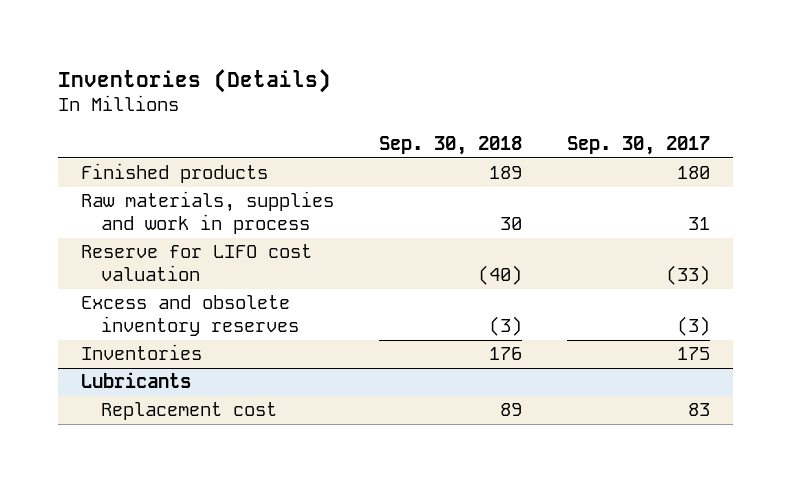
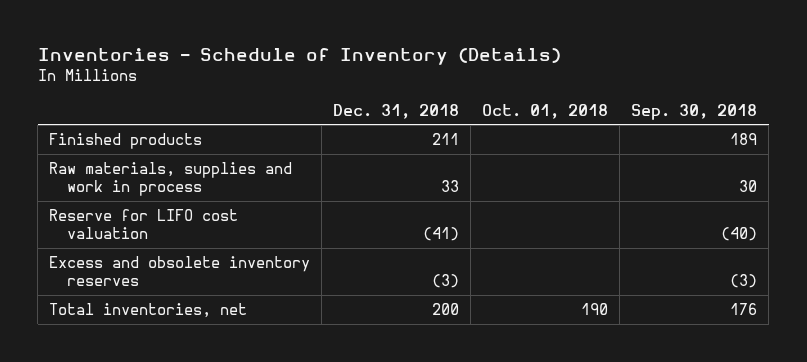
[58,68,332,93] Inventories (Details) -> [37,47,561,65] Inventories - Schedule of Inventory (Details)
[567,136,711,156] Sep. 30, 2017 -> none
none -> [333,103,460,119] Dec. 31, 2018
none -> [482,103,609,119] Oct. 01, 2018
[80,372,191,389] Lubricants -> none
[101,402,278,421] Replacement cost -> none
[80,344,202,361] Inventories -> [49,303,248,319] Total inventories, net

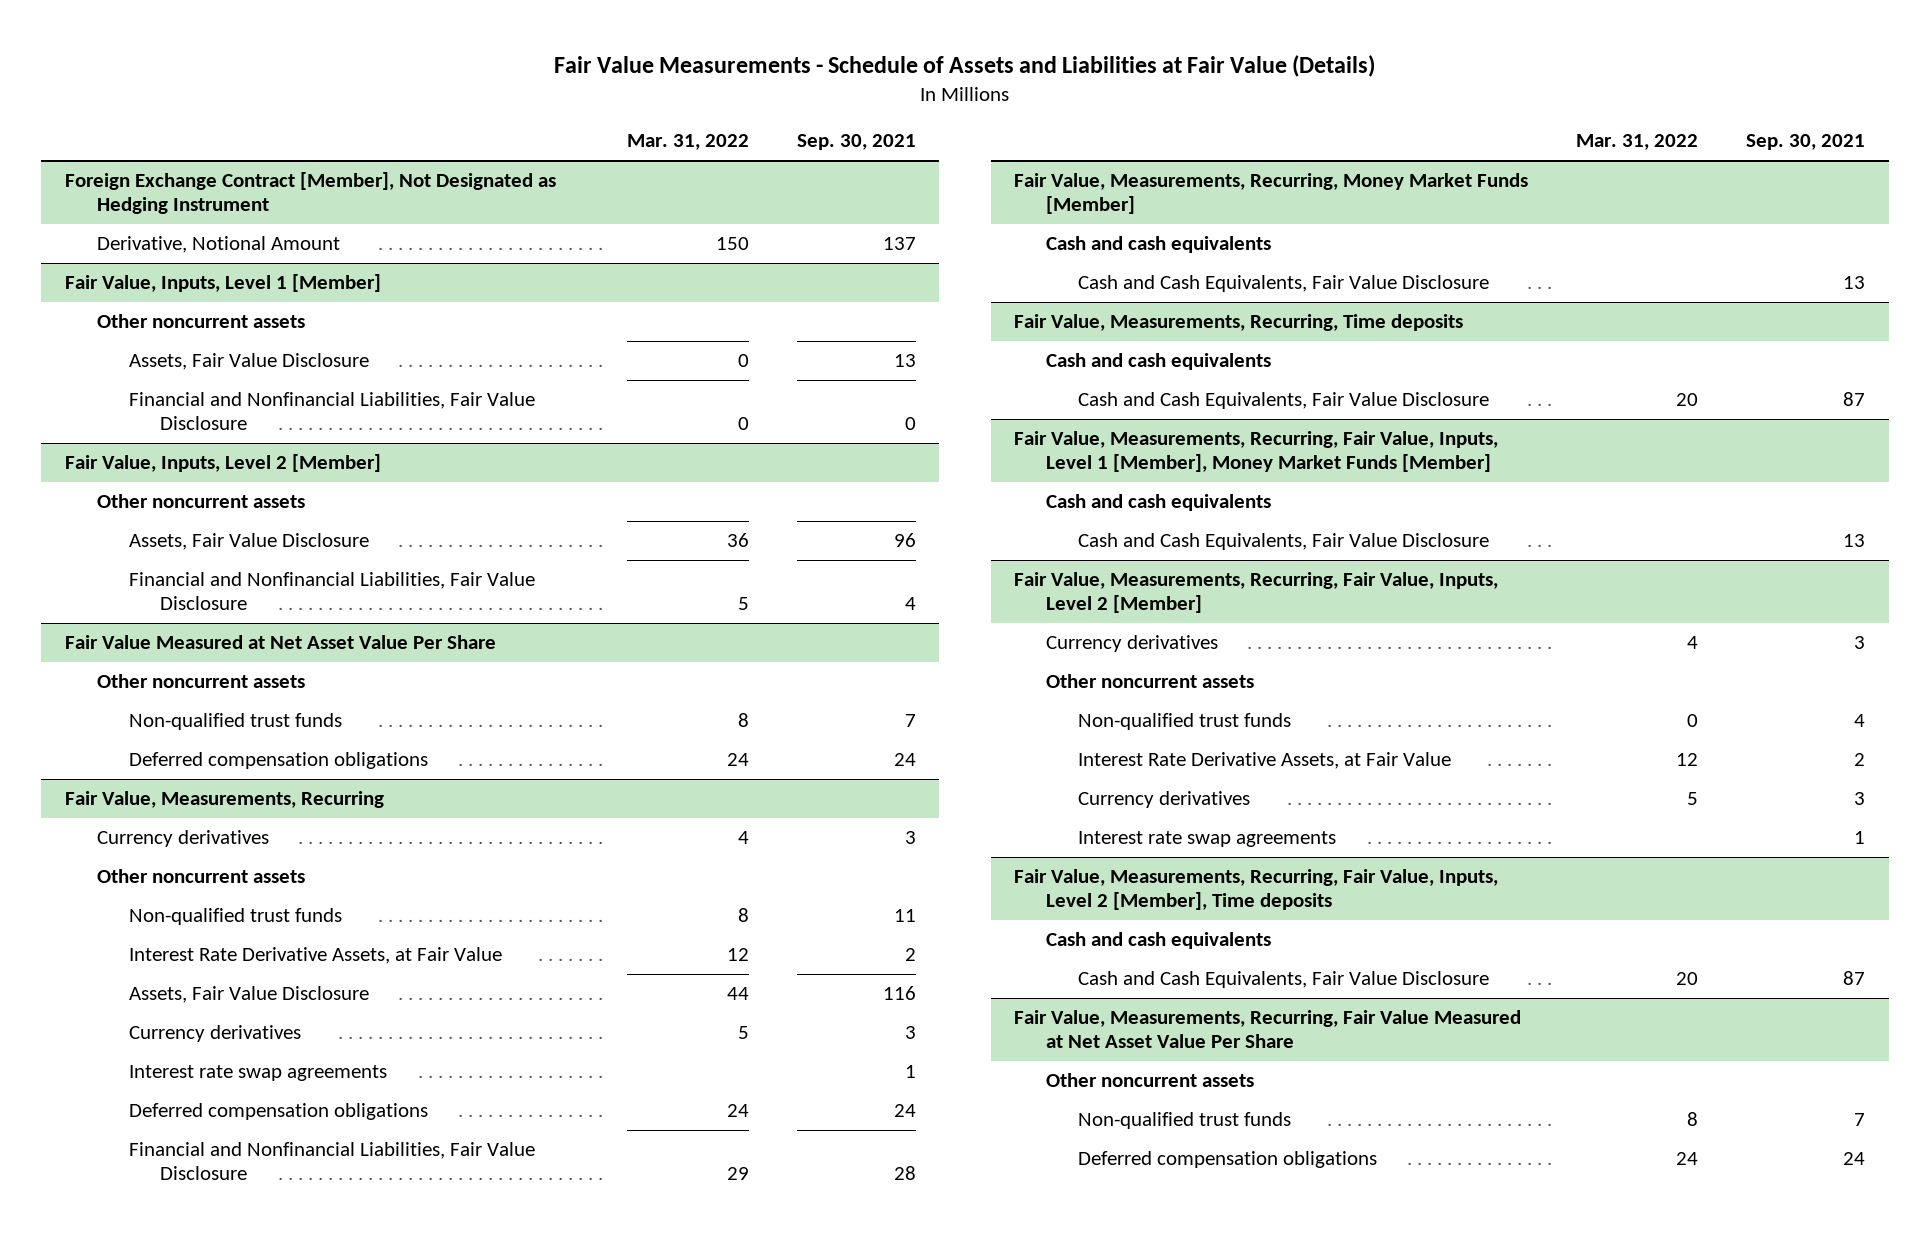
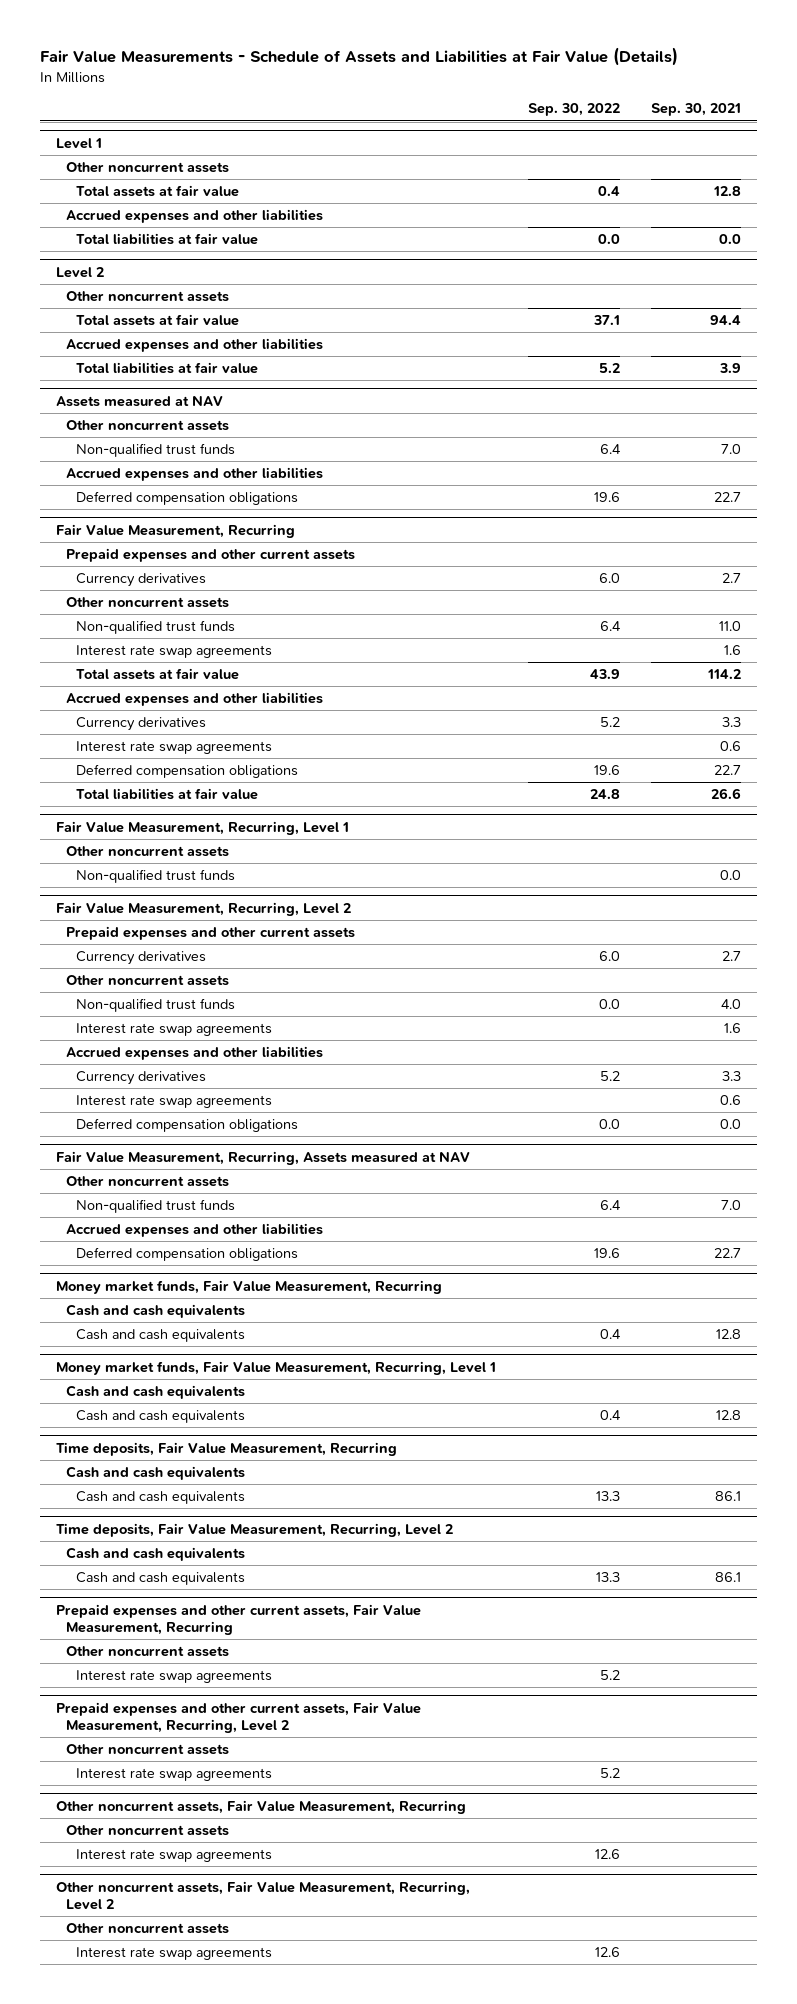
[626,134,749,151] Mar. 31, 2022 -> none
none -> [527,103,620,117] Sep. 30, 2022
[65,172,557,215] Foreign Exchange Contract [Member], Not Designated as Hedging Instrument -> none
[96,236,340,254] Derivative, Notional Amount -> none
[65,274,382,293] Fair Value, Inputs, Level 1 [Member] -> [55,137,102,149] Level 1
[128,353,369,371] Assets, Fair Value Disclosure -> [76,185,240,198] Total assets at fair value
[893,354,916,368] 13 -> [713,186,742,197] 12.8
none -> [66,209,324,224] Accrued expenses and other liabilities
[128,392,535,431] Financial and Nonfinancial Liabilities, Fair Value Disclosure -> [76,233,259,246] Total liabilities at fair value
[904,417,916,431] 0 -> [719,234,742,245] 0.0
[65,454,382,473] Fair Value, Inputs, Level 2 [Member] -> [55,266,104,278] Level 2
[128,533,369,551] Assets, Fair Value Disclosure -> [76,314,240,327] Total assets at fair value
[893,533,916,548] 96 -> [710,315,742,326] 94.4
none -> [66,338,324,353] Accrued expenses and other liabilities
[128,572,535,611] Financial and Nonfinancial Liabilities, Fair Value Disclosure -> [76,362,259,375] Total liabilities at fair value
[904,597,916,611] 4 -> [719,363,742,374] 3.9
[65,635,497,650] Fair Value Measured at Net Asset Value Per Share -> [55,395,223,407] Assets measured at NAV
[904,714,916,728] 7 -> [721,444,742,455] 7.0
none -> [66,467,324,482] Accrued expenses and other liabilities
[893,753,916,767] 24 -> [714,492,742,503] 22.7
[65,791,385,809] Fair Value, Measurements, Recurring -> [55,523,295,538] Fair Value Measurement, Recurring
none -> [66,548,356,563] Prepaid expenses and other current assets
[904,831,916,845] 3 -> [722,573,742,584] 2.7
[893,909,916,923] 11 -> [719,621,742,632] 11.0
[128,947,502,965] Interest Rate Derivative Assets, at Fair Value -> [76,645,273,659] Interest rate swap agreements
[904,948,916,962] 2 -> [724,645,742,656] 1.6
[128,986,369,1004] Assets, Fair Value Disclosure -> [76,668,240,681] Total assets at fair value
[882,986,916,1001] 116 -> [707,669,742,680] 114.2
none -> [66,692,324,707] Accrued expenses and other liabilities
[904,1026,916,1040] 3 -> [722,717,742,728] 3.3
[904,1065,916,1079] 1 -> [720,741,742,752] 0.6
[893,1104,916,1118] 24 -> [714,765,742,776] 22.7
[128,1142,535,1181] Financial and Nonfinancial Liabilities, Fair Value Disclosure -> [76,788,259,801] Total liabilities at fair value
[893,1166,916,1181] 28 -> [711,788,742,800] 26.6
none -> [55,820,349,835] Fair Value Measurement, Recurring, Level 1
none -> [66,846,230,858] Other noncurrent assets
none -> [76,869,236,884] Non-qualified trust funds
none -> [55,901,351,916] Fair Value Measurement, Recurring, Level 2
none -> [66,926,356,941] Prepaid expenses and other current assets
none -> [76,951,207,966] Currency derivatives
none -> [66,975,230,987] Other noncurrent assets
none -> [76,998,236,1013] Non-qualified trust funds
none -> [76,1023,273,1037] Interest rate swap agreements
none -> [66,1046,324,1061] Accrued expenses and other liabilities
none -> [76,1071,207,1086] Currency derivatives
none -> [76,1095,273,1109] Interest rate swap agreements
none -> [76,1118,299,1133] Deferred compensation obligations
none -> [55,1150,470,1165] Fair Value Measurement, Recurring, Assets measured at NAV
none -> [66,1176,230,1188] Other noncurrent assets
none -> [76,1199,236,1214] Non-qualified trust funds
none -> [66,1223,324,1238] Accrued expenses and other liabilities
none -> [76,1247,299,1262] Deferred compensation obligations
[1014,173,1529,215] Fair Value, Measurements, Recurring, Money Market Funds [Member] -> [55,1279,442,1294] Money market funds, Fair Value Measurement, Recurring
[1014,314,1464,332] Fair Value, Measurements, Recurring, Time deposits -> none
[1077,275,1489,293] Cash and Cash Equivalents, Fair Value Disclosure -> [76,1329,246,1343] Cash and cash equivalents
[1842,276,1865,290] 13 -> [716,1329,742,1340] 12.8
none -> [55,1360,496,1375] Money market funds, Fair Value Measurement, Recurring, Level 1
[1014,431,1499,473] Fair Value, Measurements, Recurring, Fair Value, Inputs, Level 1 [Member], Money Market Funds [Member] -> none
[1077,392,1489,410] Cash and Cash Equivalents, Fair Value Disclosure -> [76,1410,246,1424] Cash and cash equivalents
[1842,392,1865,407] 87 -> [716,1410,742,1421] 12.8
none -> [55,1441,397,1456] Time deposits, Fair Value Measurement, Recurring
[1014,572,1499,614] Fair Value, Measurements, Recurring, Fair Value, Inputs, Level 2 [Member] -> none
[1046,635,1219,653] Currency derivatives -> none
[1046,674,1255,689] Other noncurrent assets -> none
[1077,713,1291,731] Non-qualified trust funds -> none
[1077,752,1451,770] Interest Rate Derivative Assets, at Fair Value -> none
[1077,791,1250,809] Currency derivatives -> none
[1077,831,1336,848] Interest rate swap agreements -> none
[1077,533,1489,551] Cash and Cash Equivalents, Fair Value Disclosure -> [76,1491,246,1505] Cash and cash equivalents
[1842,534,1865,548] 13 -> [715,1491,742,1502] 86.1
[1014,869,1499,911] Fair Value, Measurements, Recurring, Fair Value, Inputs, Level 2 [Member], Time deposits -> [55,1522,453,1537] Time deposits, Fair Value Measurement, Recurring, Level 2
[1014,1010,1522,1049] Fair Value, Measurements, Recurring, Fair Value Measured at Net Asset Value Per Share -> none
[1077,971,1489,989] Cash and Cash Equivalents, Fair Value Disclosure -> [76,1572,246,1586] Cash and cash equivalents
[1842,971,1865,986] 87 -> [715,1572,742,1583] 86.1
none -> [55,1603,421,1635] Prepaid expenses and other current assets, Fair Value Measurement, Recurring
[1077,1112,1291,1130] Non-qualified trust funds -> none
[1077,1151,1377,1169] Deferred compensation obligations -> none
none -> [76,1670,273,1684] Interest rate swap agreements
none -> [55,1701,421,1733] Prepaid expenses and other current assets, Fair Value Measurement, Recurring, Level 2
none -> [66,1744,230,1756] Other noncurrent assets
none -> [76,1768,273,1782] Interest rate swap agreements
none -> [55,1799,466,1814] Other noncurrent assets, Fair Value Measurement, Recurring
none -> [66,1825,230,1837] Other noncurrent assets
none -> [76,1849,273,1863] Interest rate swap agreements
none -> [55,1880,470,1910] Other noncurrent assets, Fair Value Measurement, Recurring, Level 2
none -> [66,1923,230,1935] Other noncurrent assets
none -> [76,1947,273,1961] Interest rate swap agreements

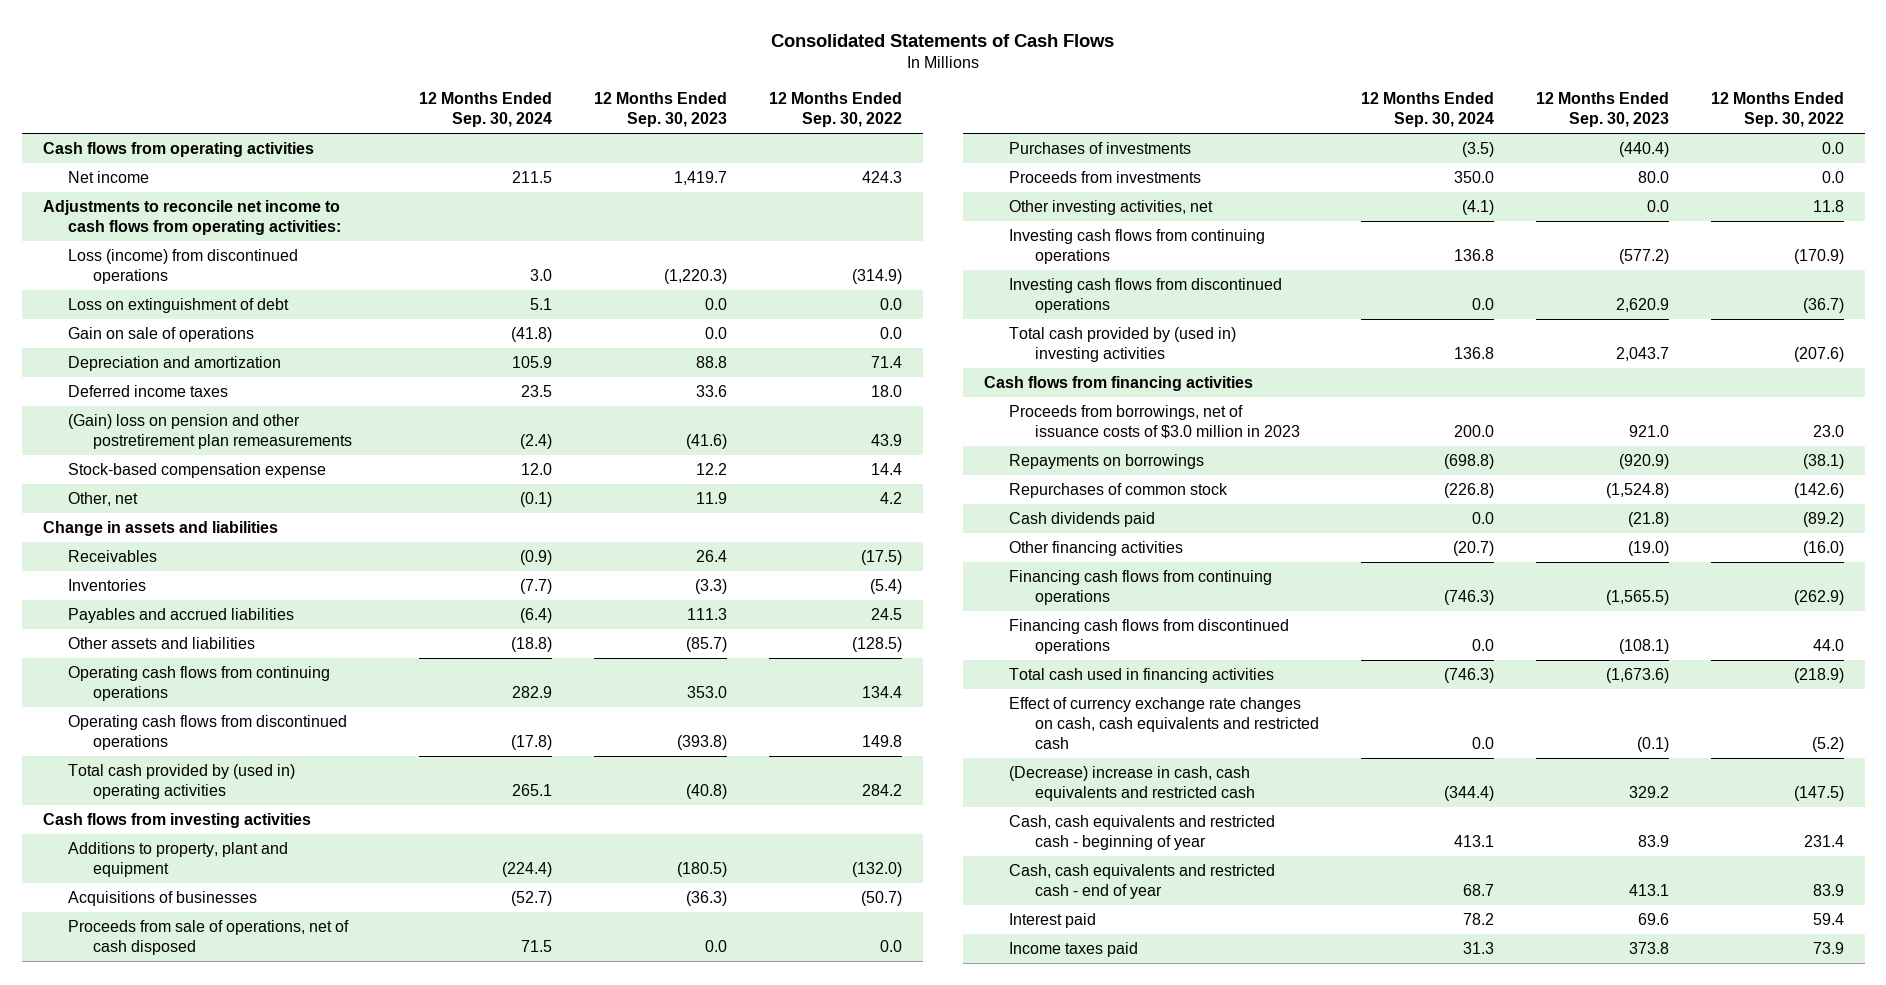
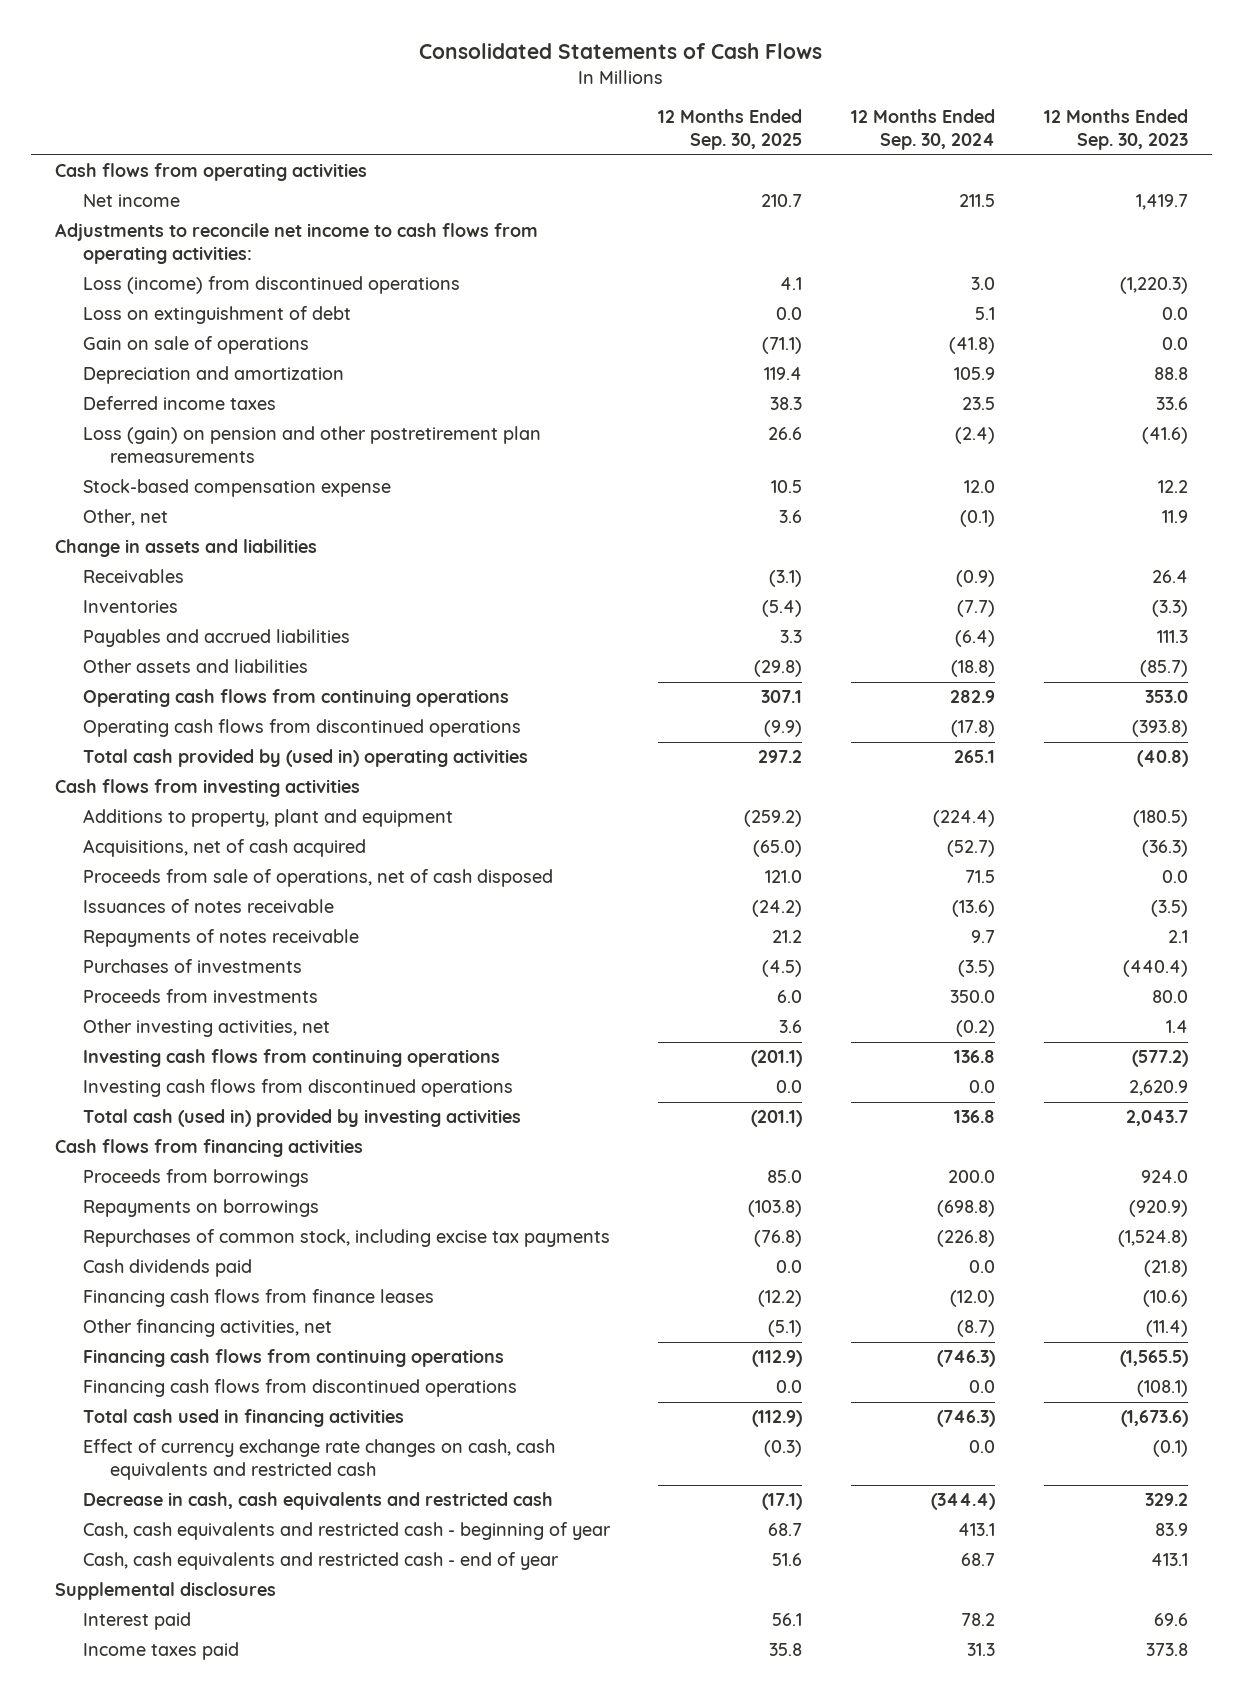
[769,92,903,127] 12 Months Ended Sep. 30, 2022 -> none
none -> [658,109,803,151] 12 Months Ended Sep. 30, 2025
[68,414,353,449] (Gain) loss on pension and other postretirement plan remeasurements -> [82,426,541,464] Loss (gain) on pension and other postretirement plan remeasurements
[68,891,258,907] Acquisitions of businesses -> [82,839,366,858] Acquisitions, net of cash acquired
none -> [82,899,334,914] Issuances of notes receivable
none -> [82,929,359,948] Repayments of notes receivable
[1461,200,1494,216] (4.1) -> [955,1020,995,1038] (0.2)
[1646,200,1669,213] 0.0 -> [1165,1020,1188,1034] 1.4
[1009,327,1237,362] Total cash provided by (used in) investing activities -> [82,1109,521,1128] Total cash (used in) provided by investing activities
[1009,405,1300,439] Proceeds from borrowings, net of issuance costs of $3.0 million in 2023 -> [82,1169,309,1188] Proceeds from borrowings
[1628,424,1669,437] 921.0 -> [1140,1170,1188,1184] 924.0
[1009,483,1229,499] Repurchases of common stock -> [82,1229,610,1248] Repurchases of common stock, including excise tax payments
none -> [82,1289,434,1308] Financing cash flows from finance leases
[1009,541,1184,557] Other financing activities -> [82,1319,332,1338] Other financing activities, net
[1452,541,1494,557] (20.7) -> [956,1320,995,1338] (8.7)
[1627,541,1669,557] (19.0) -> [1145,1320,1188,1338] (11.4)
[1009,766,1255,801] (Decrease) increase in cash, cash equivalents and restricted cash -> [82,1492,553,1511] Decrease in cash, cash equivalents and restricted cash
none -> [55,1582,277,1601] Supplemental disclosures

